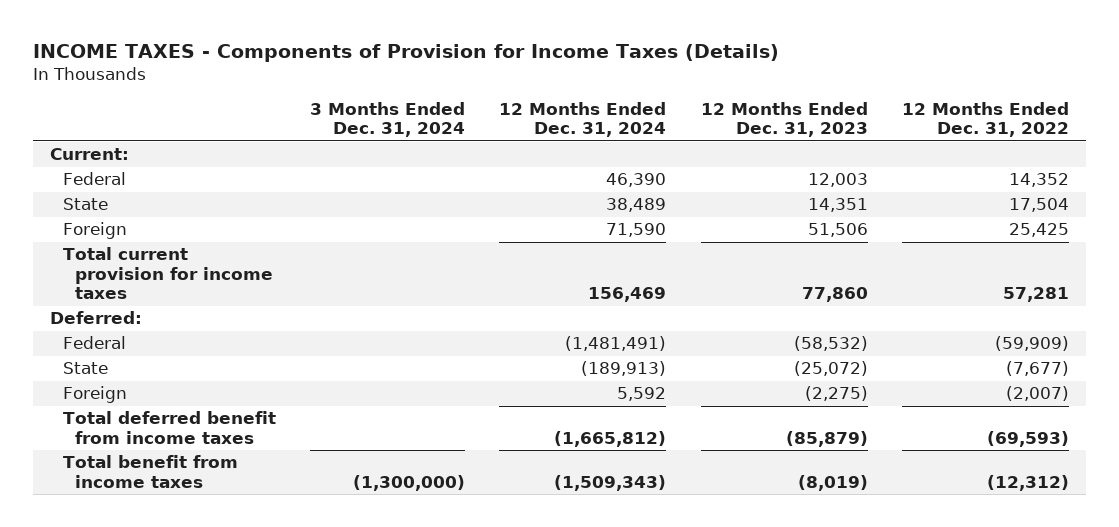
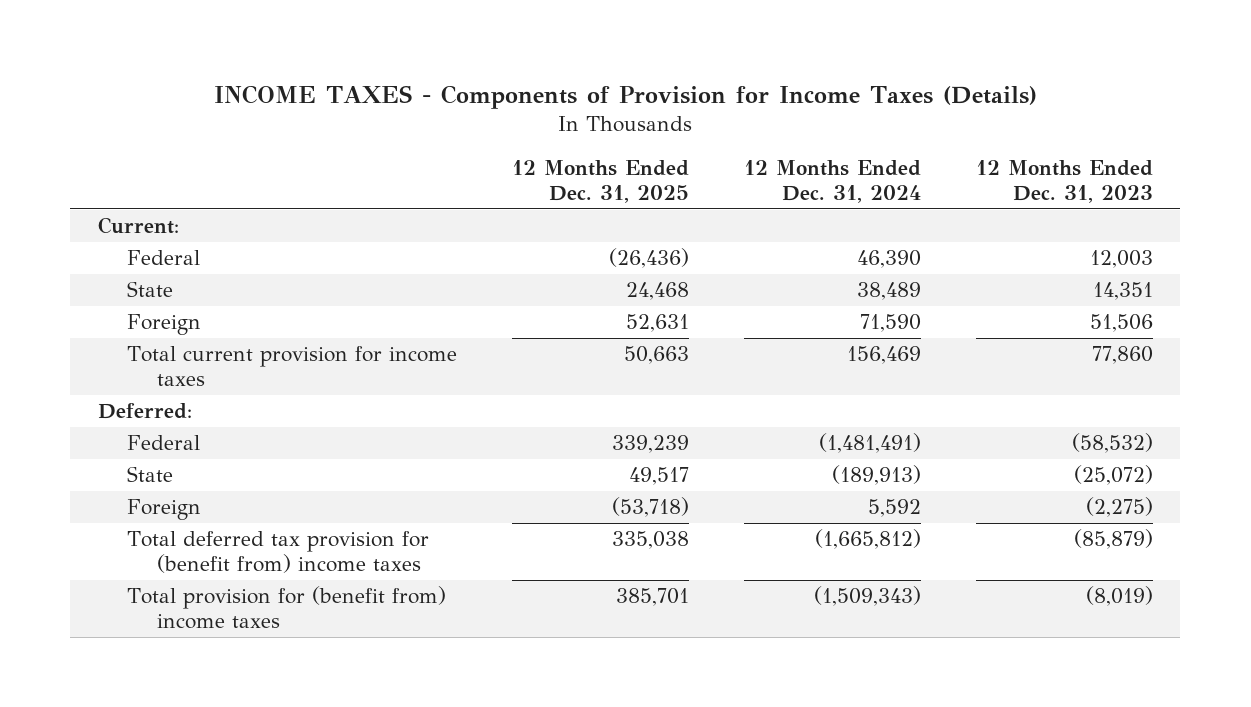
[310,101,466,138] 3 Months Ended Dec. 31, 2024 -> none
[902,101,1070,138] 12 Months Ended Dec. 31, 2022 -> none
none -> [512,160,690,204] 12 Months Ended Dec. 31, 2025
[62,411,276,444] Total deferred benefit from income taxes -> [127,531,430,574] Total deferred tax provision for (benefit from) income taxes
[62,455,238,488] Total benefit from income taxes -> [127,586,447,630] Total provision for (benefit from) income taxes

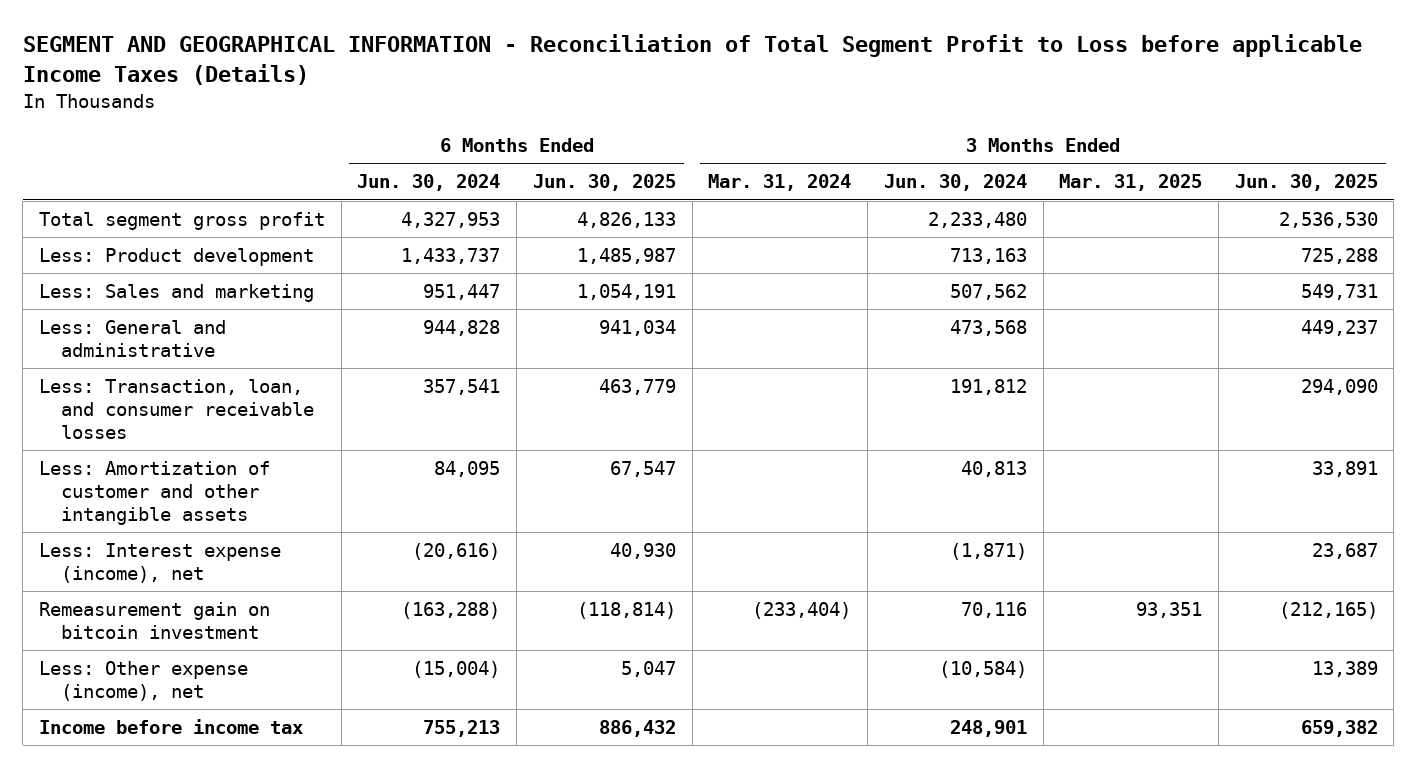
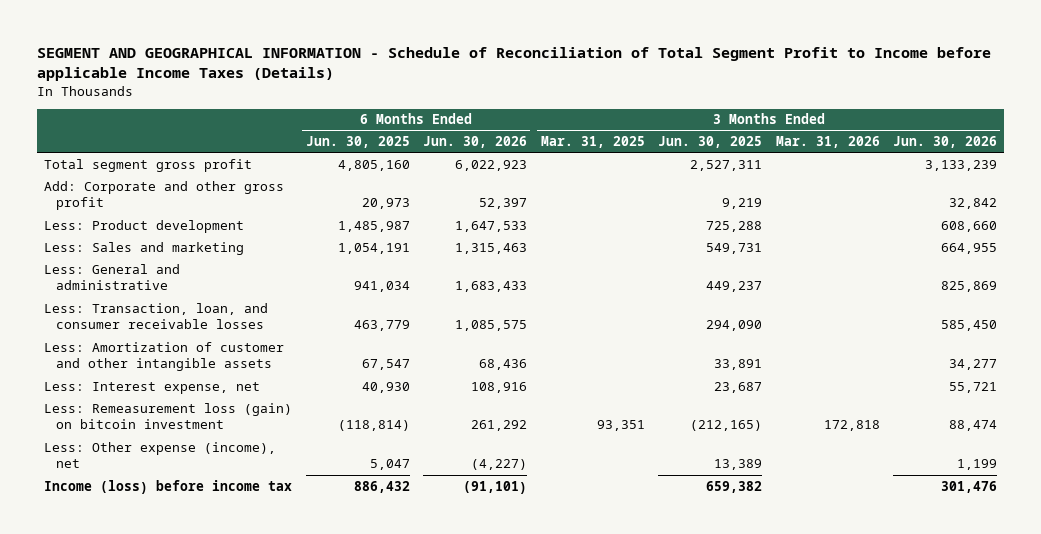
[22,34,1362,85] SEGMENT AND GEOGRAPHICAL INFORMATION - Reconciliation of Total Segment Profit to Loss before applicable Income Taxes (Details) -> [37,46,992,82] SEGMENT AND GEOGRAPHICAL INFORMATION - Schedule of Reconciliation of Total Segment Profit to Income before applicable Income Taxes (Details)
[357,174,501,192] Jun. 30, 2024 -> none
[708,174,852,192] Mar. 31, 2024 -> none
[883,174,1027,192] Jun. 30, 2024 -> none
none -> [423,136,528,149] Jun. 30, 2026
none -> [775,136,880,149] Mar. 31, 2026
none -> [893,136,998,149] Jun. 30, 2026
[576,212,676,229] 4,826,133 -> [337,159,410,171] 4,805,160
[1278,212,1378,229] 2,536,530 -> [690,159,763,171] 2,527,311
none -> [44,180,285,211] Add: Corporate and other gross profit
[39,543,282,584] Less: Interest expense (income), net -> [44,381,261,394] Less: Interest expense, net
[39,602,271,640] Remeasurement gain on bitcoin investment -> [44,402,293,430] Less: Remeasurement loss (gain) on bitcoin investment
[39,719,304,735] Income before income tax -> [44,479,293,494] Income (loss) before income tax

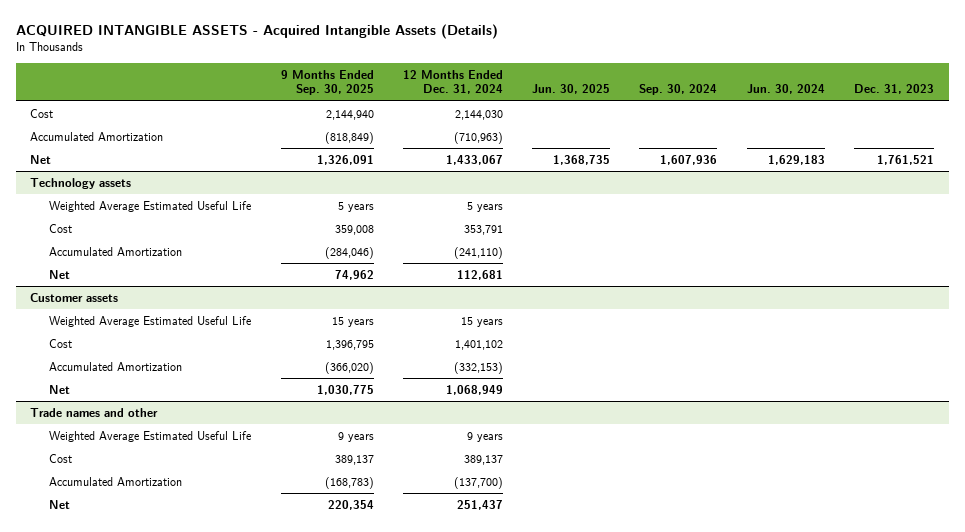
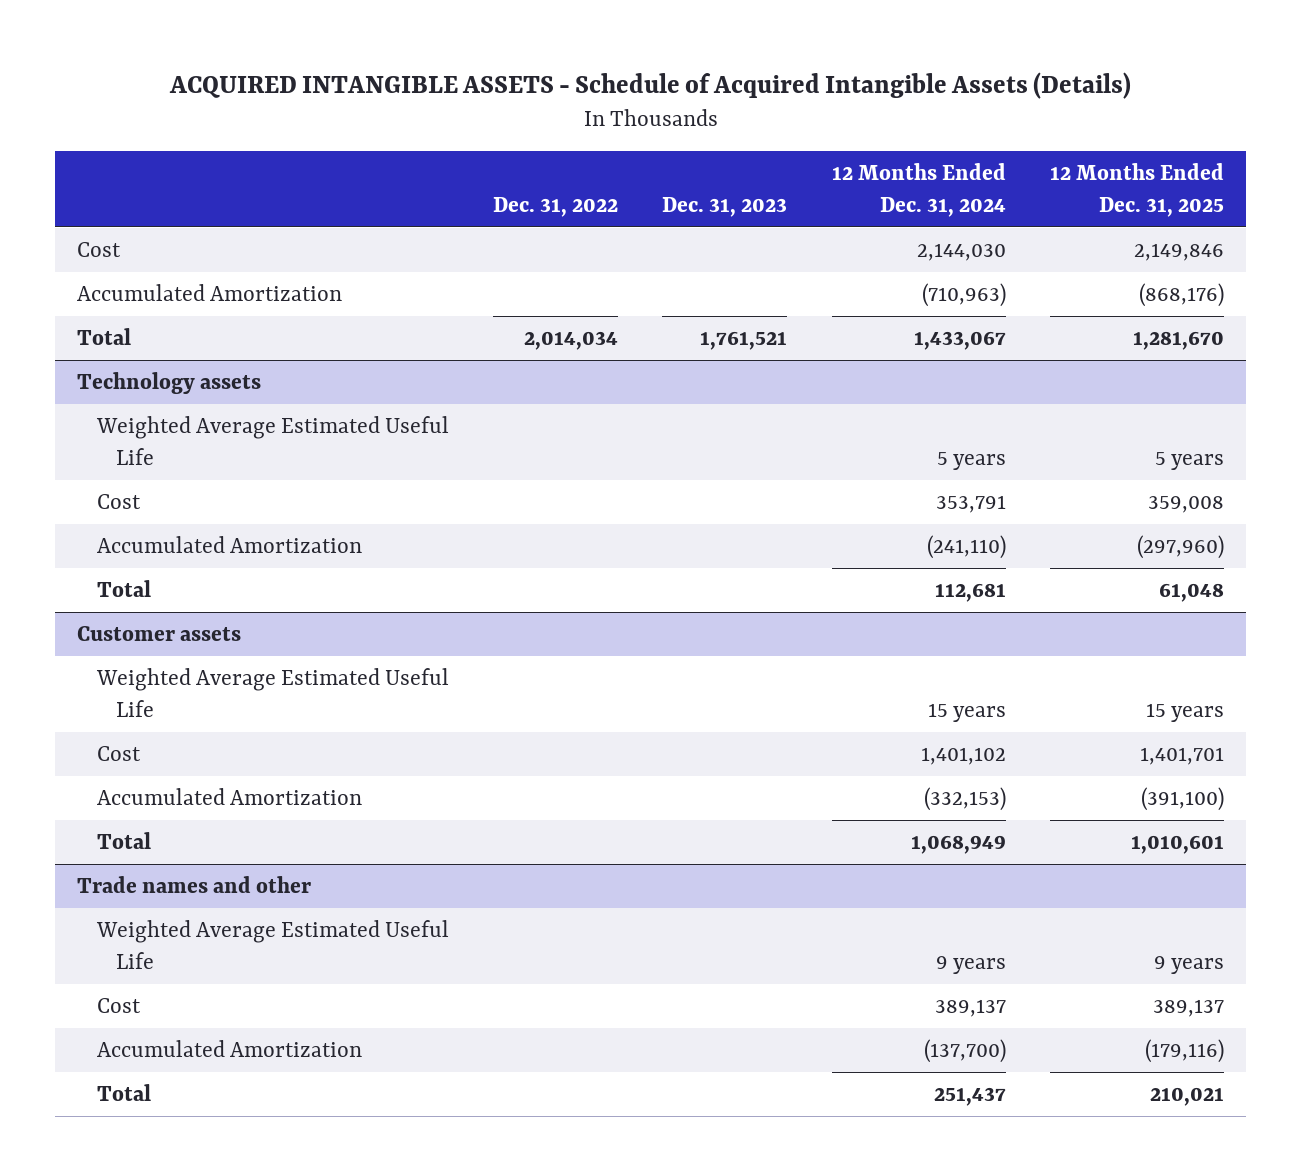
[15,23,498,39] ACQUIRED INTANGIBLE ASSETS - Acquired Intangible Assets (Details) -> [168,72,1131,100] ACQUIRED INTANGIBLE ASSETS - Schedule of Acquired Intangible Assets (Details)
[280,70,374,96] 9 Months Ended Sep. 30, 2025 -> none
[532,84,611,95] Jun. 30, 2025 -> none
[639,84,718,96] Sep. 30, 2024 -> none
[746,84,825,95] Jun. 30, 2024 -> none
none -> [492,196,618,217] Dec. 31, 2022
none -> [1050,163,1225,217] 12 Months Ended Dec. 31, 2025
[30,154,52,164] Net -> [77,328,132,346] Total
[49,269,71,279] Net -> [96,580,151,598] Total
[49,384,71,394] Net -> [96,832,151,850] Total
[49,499,71,509] Net -> [96,1084,151,1102] Total

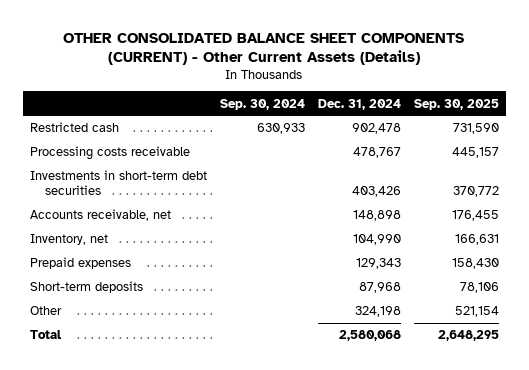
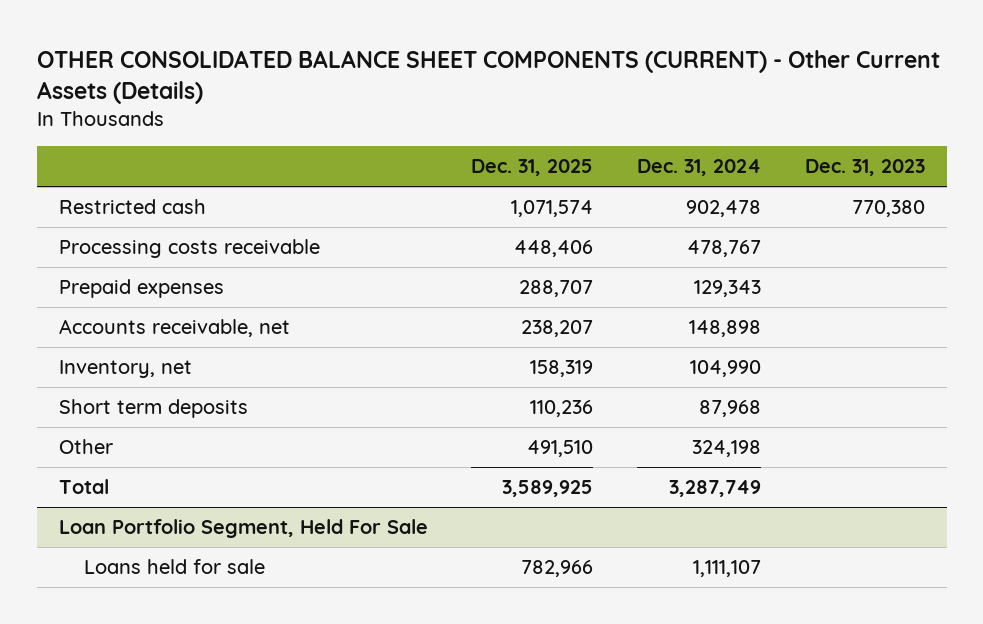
[219,98,305,110] Sep. 30, 2024 -> none
[414,98,500,110] Sep. 30, 2025 -> none
none -> [471,159,594,177] Dec. 31, 2025
none -> [804,159,925,177] Dec. 31, 2023
[29,170,207,195] Investments in short-term debt securities -> none
[29,257,131,270] Prepaid expenses -> [58,279,224,299] Prepaid expenses
[29,281,143,294] Short-term deposits -> [58,399,248,419] Short term deposits
[339,330,402,342] 2,580,068 -> [669,480,762,498] 3,287,749
none -> [58,519,428,539] Loan Portfolio Segment, Held For Sale
none -> [84,559,266,575] Loans held for sale

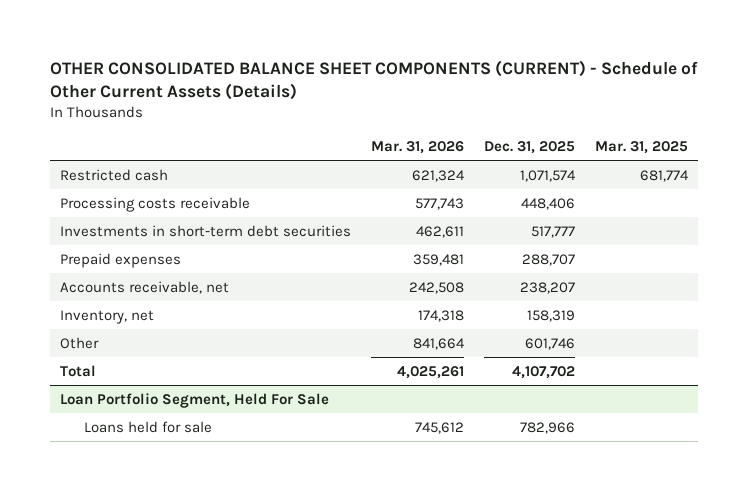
[36,49,940,105] OTHER CONSOLIDATED BALANCE SHEET COMPONENTS (CURRENT) - Other Current Assets (Details) -> [50,59,699,101] OTHER CONSOLIDATED BALANCE SHEET COMPONENTS (CURRENT) - Schedule of Other Current Assets (Details)
[637,159,762,177] Dec. 31, 2024 -> none
[804,159,925,177] Dec. 31, 2023 -> none
none -> [371,141,465,155] Mar. 31, 2026
none -> [595,141,689,155] Mar. 31, 2025
none -> [60,224,352,237] Investments in short-term debt securities
[58,399,248,419] Short term deposits -> none
[527,440,594,458] 491,510 -> [525,337,576,350] 601,746
[502,480,594,498] 3,589,925 -> [512,365,576,379] 4,107,702

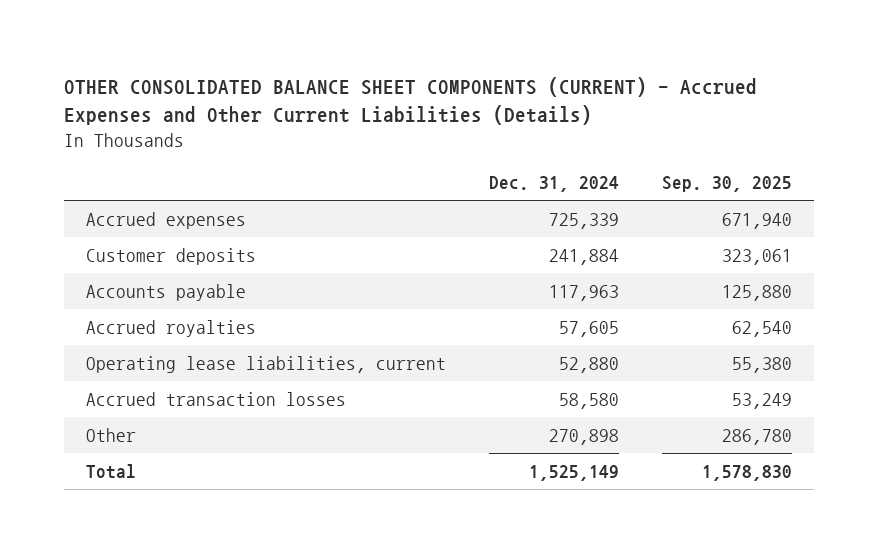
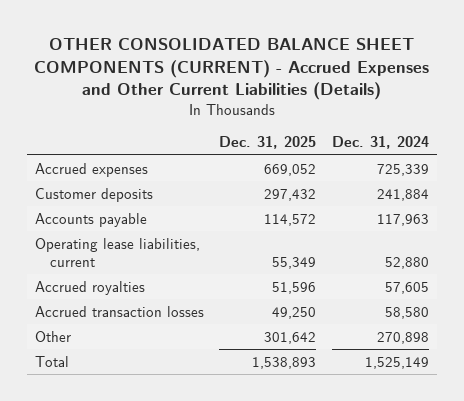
[662,176,793,193] Sep. 30, 2025 -> none
none -> [219,136,317,150] Dec. 31, 2025
[85,320,256,338] Accrued royalties -> [34,280,145,295] Accrued royalties

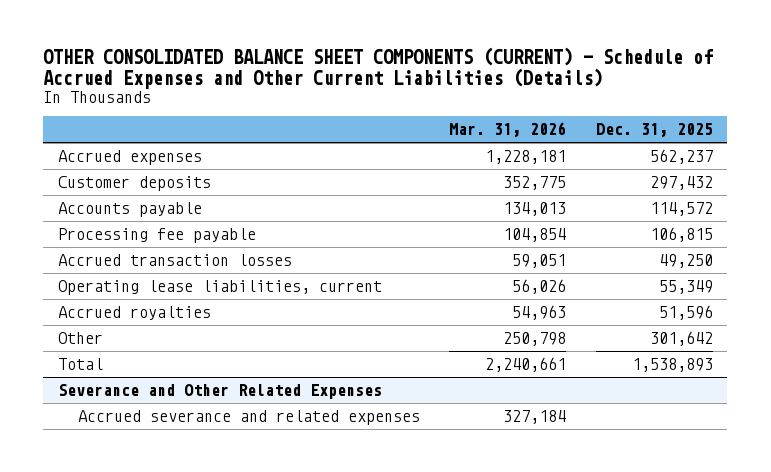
[33,37,429,101] OTHER CONSOLIDATED BALANCE SHEET COMPONENTS (CURRENT) - Accrued Expenses and Other Current Liabilities (Details) -> [43,47,714,89] OTHER CONSOLIDATED BALANCE SHEET COMPONENTS (CURRENT) - Schedule of Accrued Expenses and Other Current Liabilities (Details)
[331,136,429,150] Dec. 31, 2024 -> none
none -> [449,122,567,138] Mar. 31, 2026
[264,163,317,176] 669,052 -> [649,149,713,165] 562,237
none -> [58,228,257,244] Processing fee payable
[34,305,204,317] Accrued transaction losses -> [58,254,293,267] Accrued transaction losses
none -> [58,384,383,400] Severance and Other Related Expenses
none -> [78,410,421,426] Accrued severance and related expenses

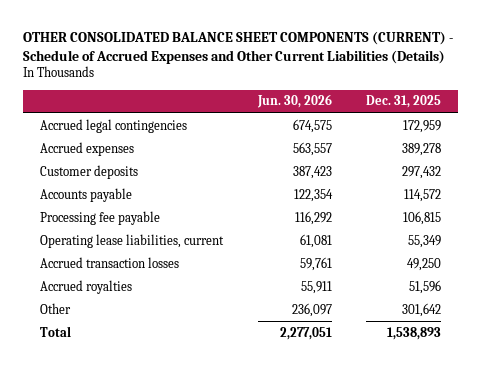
[449,122,567,138] Mar. 31, 2026 -> none
none -> [256,94,332,109] Jun. 30, 2026
none -> [39,118,187,133] Accrued legal contingencies
[649,149,713,165] 562,237 -> [402,142,442,156] 389,278
[58,254,293,267] Accrued transaction losses -> [39,256,179,268] Accrued transaction losses
[58,384,383,400] Severance and Other Related Expenses -> none
[78,410,421,426] Accrued severance and related expenses -> none

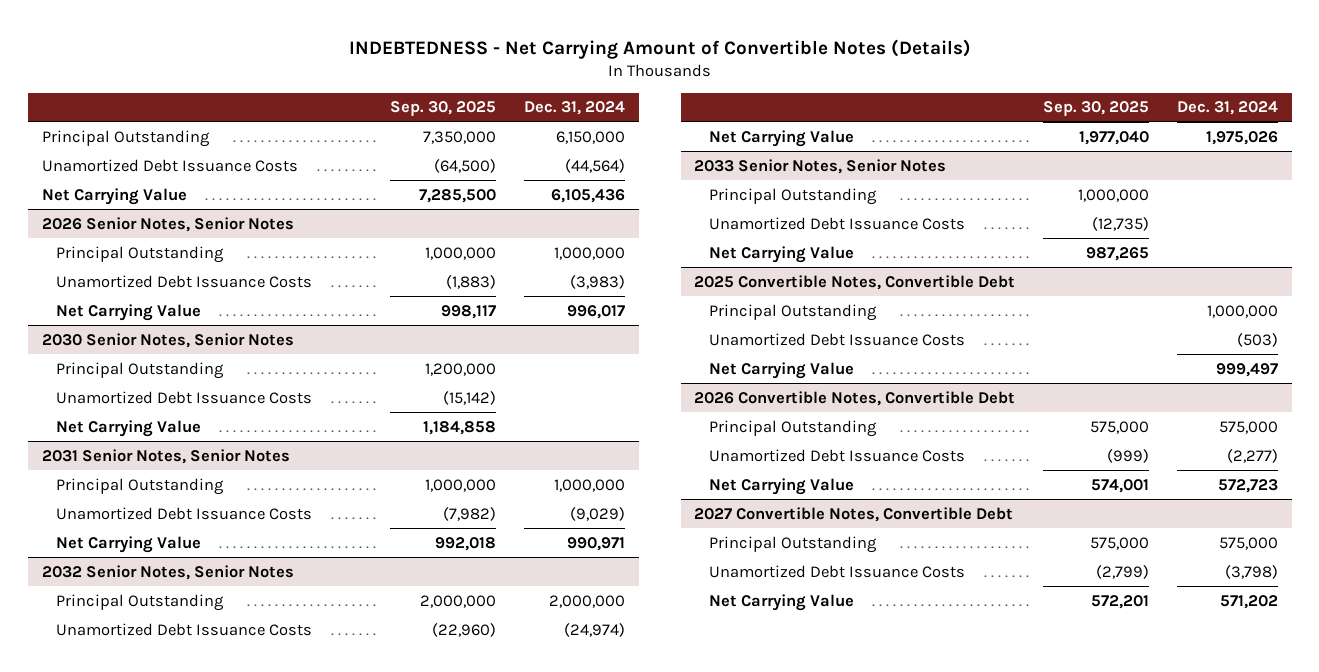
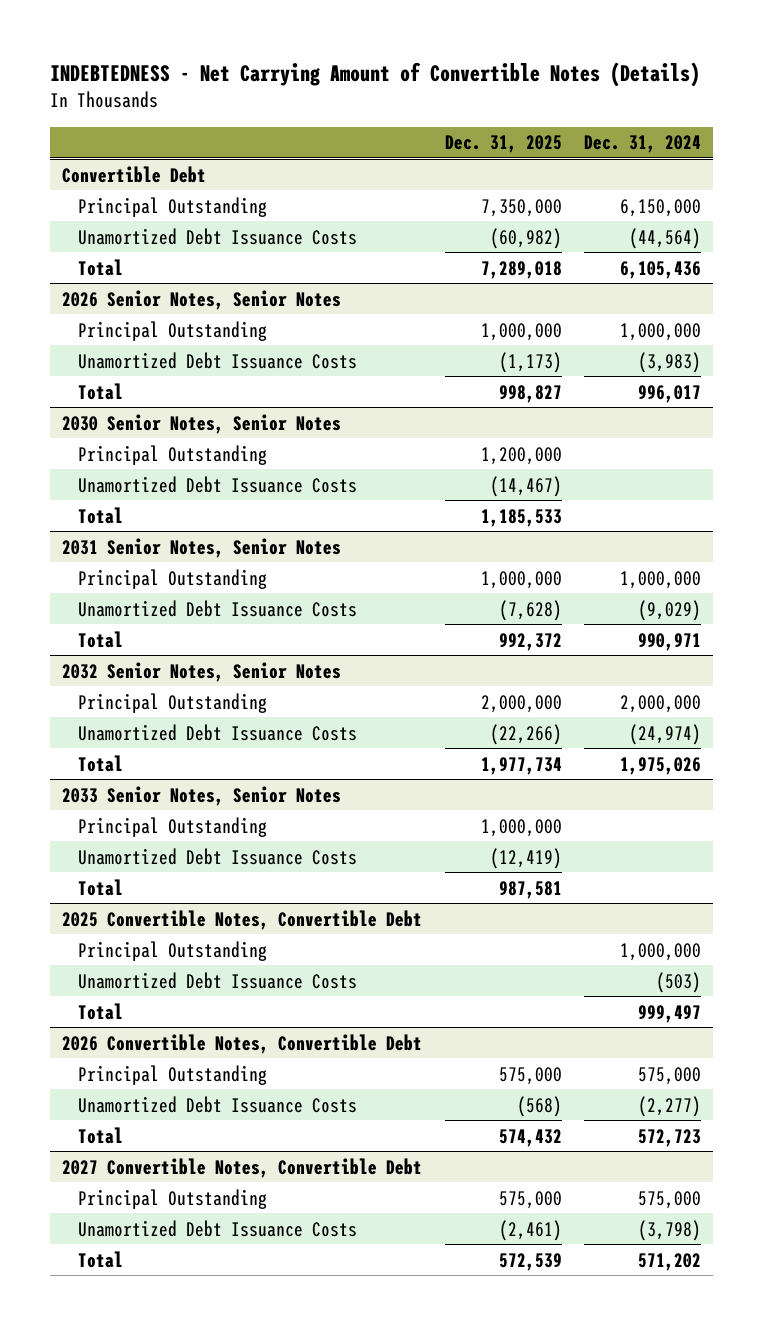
[390,101,497,117] Sep. 30, 2025 -> none
none -> [444,135,562,154] Dec. 31, 2025
none -> [61,165,206,183] Convertible Debt
[41,187,187,205] Net Carrying Value -> [78,258,124,276] Total
[55,303,201,321] Net Carrying Value -> [78,382,124,400] Total
[55,419,201,437] Net Carrying Value -> [78,506,124,524] Total
[55,535,201,553] Net Carrying Value -> [78,630,124,648] Total
[708,129,854,147] Net Carrying Value -> [78,754,124,772] Total
[708,245,854,263] Net Carrying Value -> [78,878,124,896] Total
[708,361,854,379] Net Carrying Value -> [78,1002,124,1020] Total
[708,477,854,495] Net Carrying Value -> [78,1126,124,1144] Total
[708,593,854,611] Net Carrying Value -> [78,1250,124,1268] Total

